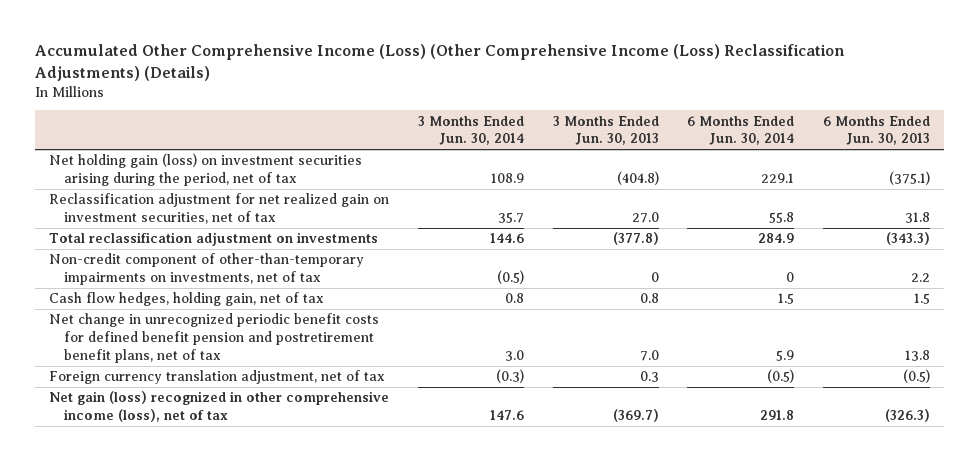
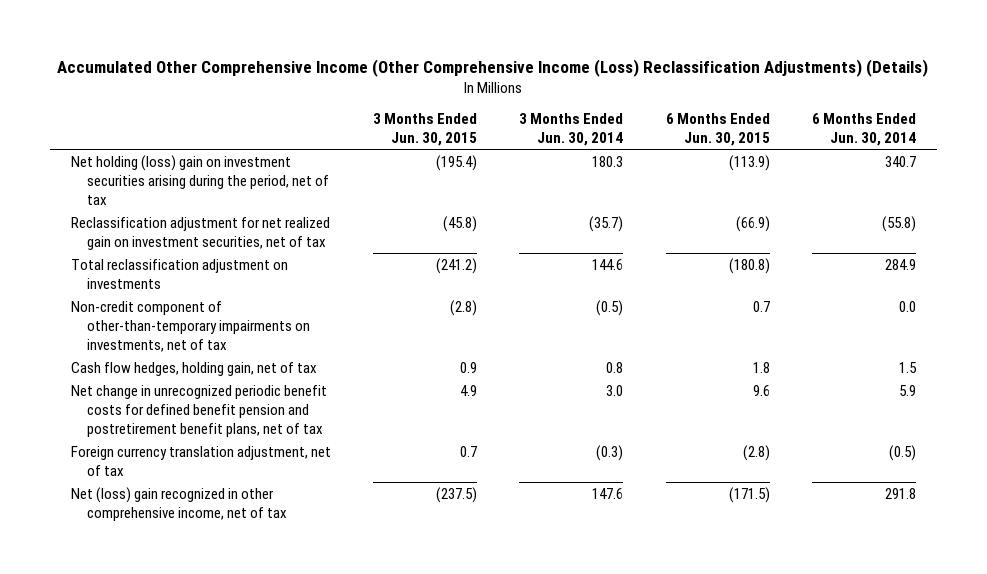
[34,44,845,81] Accumulated Other Comprehensive Income (Loss) (Other Comprehensive Income (Loss) Reclassification Adjustments) (Details) -> [57,58,929,77] Accumulated Other Comprehensive Income (Other Comprehensive Income (Loss) Reclassification Adjustments) (Details)
[552,115,659,146] 3 Months Ended Jun. 30, 2013 -> none
[822,115,930,146] 6 Months Ended Jun. 30, 2013 -> none
none -> [373,113,478,147] 3 Months Ended Jun. 30, 2015
none -> [665,113,770,147] 6 Months Ended Jun. 30, 2015
[49,153,363,187] Net holding gain (loss) on investment securities arising during the period, net of tax -> [70,154,329,205] Net holding (loss) gain on investment securities arising during the period, net of tax
[490,173,524,184] 108.9 -> [592,155,624,167] 180.3
[761,173,795,184] 229.1 -> [885,155,917,167] 340.7
[497,212,524,224] 35.7 -> [589,215,624,232] (35.7)
[769,212,795,224] 55.8 -> [882,215,917,232] (55.8)
[786,272,795,283] 0 -> [899,300,917,312] 0.0
[49,391,390,423] Net gain (loss) recognized in other comprehensive income (loss), net of tax -> [70,486,287,521] Net (loss) gain recognized in other comprehensive income, net of tax

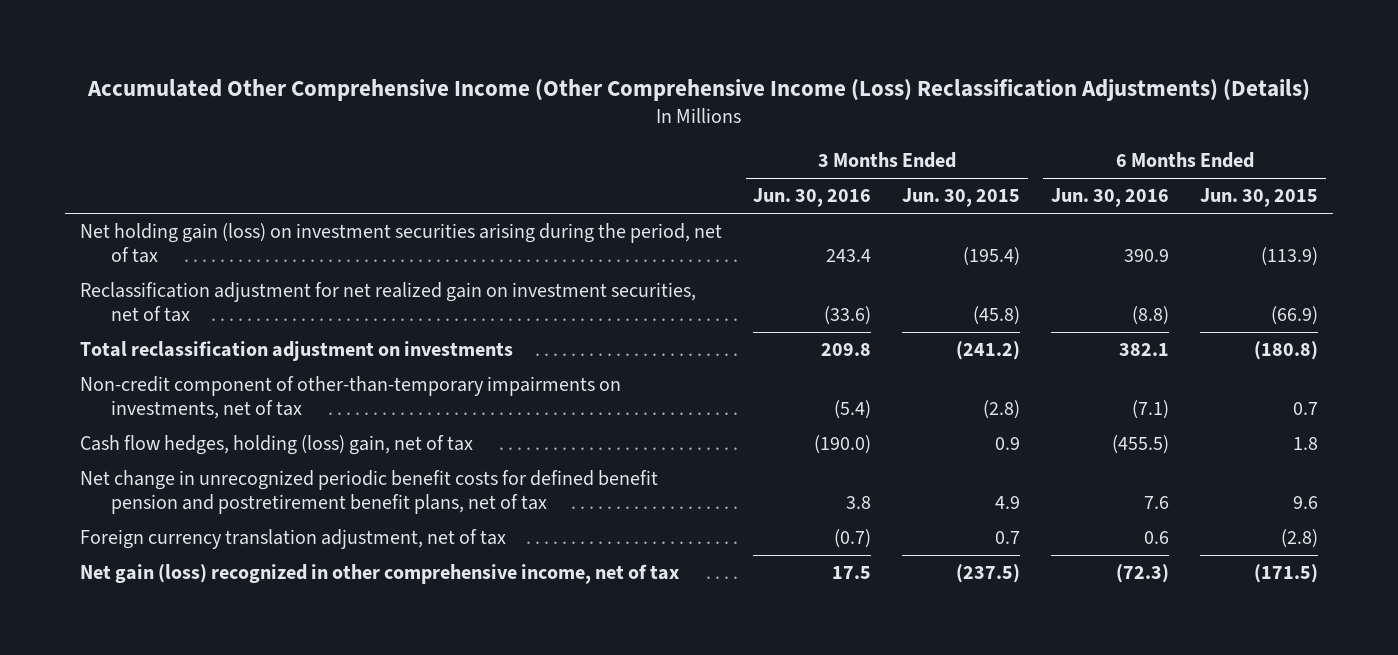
[519,113,624,147] 3 Months Ended Jun. 30, 2014 -> none
[812,113,917,147] 6 Months Ended Jun. 30, 2014 -> none
none -> [753,188,872,208] Jun. 30, 2016
none -> [1051,188,1170,208] Jun. 30, 2016
[70,154,329,205] Net holding (loss) gain on investment securities arising during the period, net of tax -> [80,223,723,264] Net holding gain (loss) on investment securities arising during the period, net of tax
[70,361,317,376] Cash flow hedges, holding gain, net of tax -> [80,435,474,456] Cash flow hedges, holding (loss) gain, net of tax
[70,486,287,521] Net (loss) gain recognized in other comprehensive income, net of tax -> [80,564,680,585] Net gain (loss) recognized in other comprehensive income, net of tax

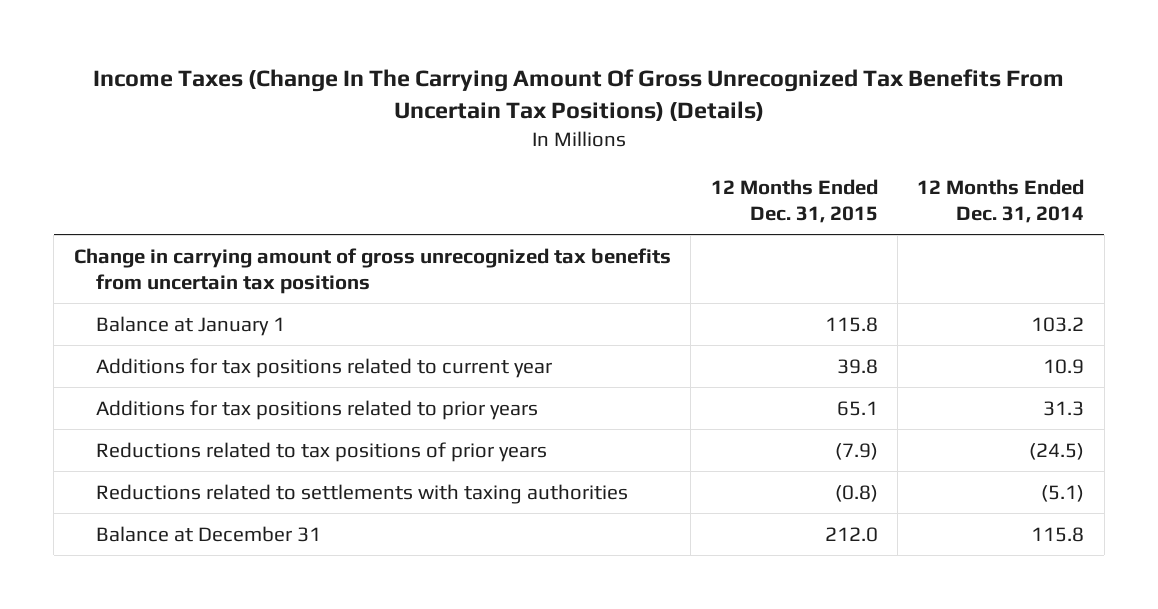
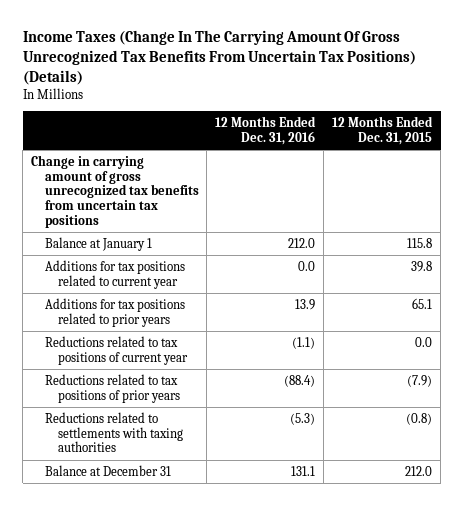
[917,178,1085,223] 12 Months Ended Dec. 31, 2014 -> none
none -> [215,116,317,146] 12 Months Ended Dec. 31, 2016
none -> [44,335,188,365] Reductions related to tax positions of current year

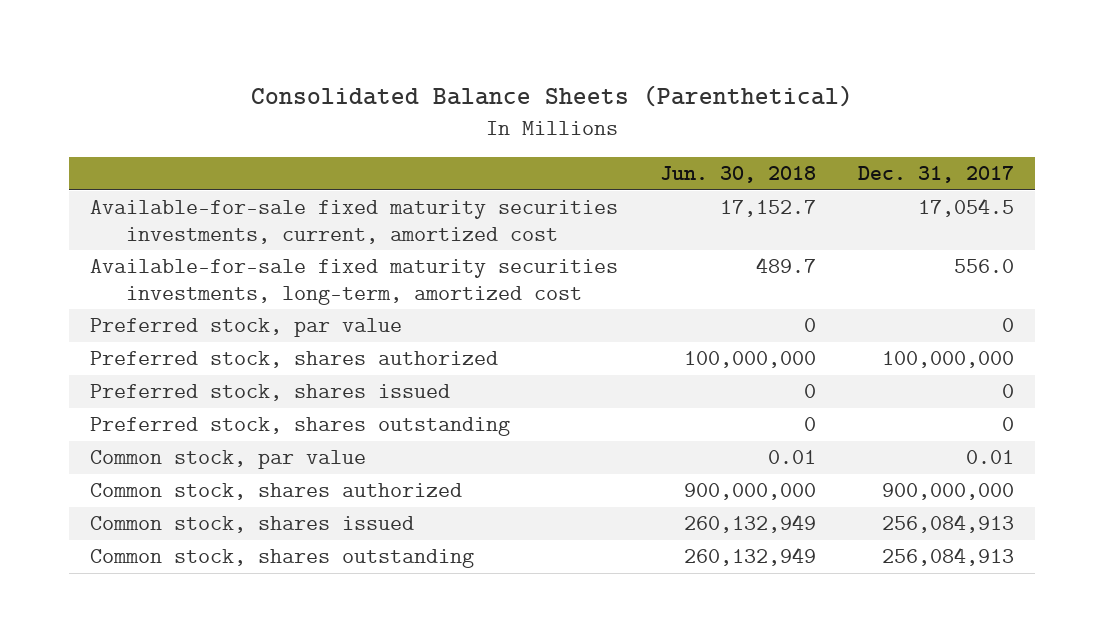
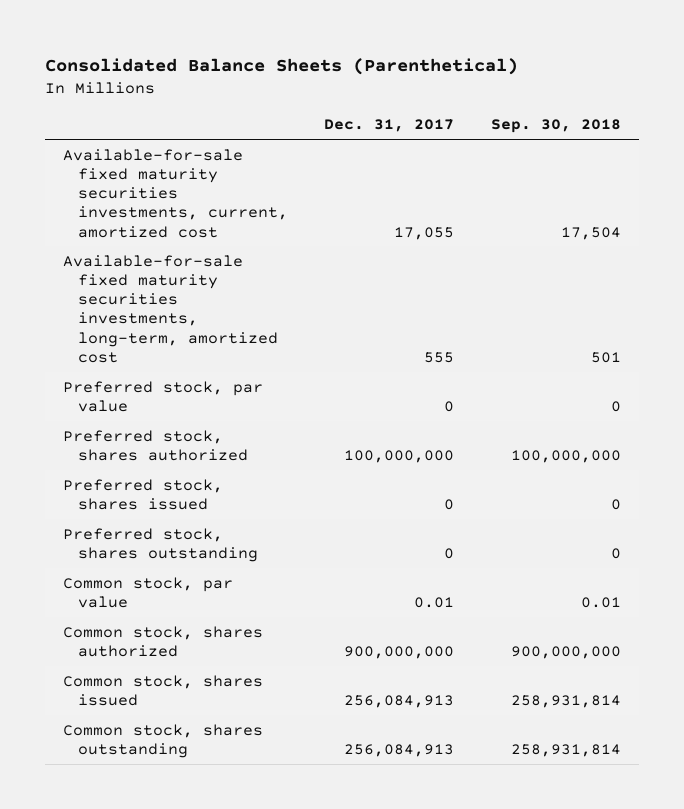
[660,166,817,184] Jun. 30, 2018 -> none
none -> [490,119,621,134] Sep. 30, 2018
[918,198,1015,218] 17,054.5 -> [394,226,455,240] 17,055
[954,259,1015,274] 556.0 -> [424,351,455,363] 555

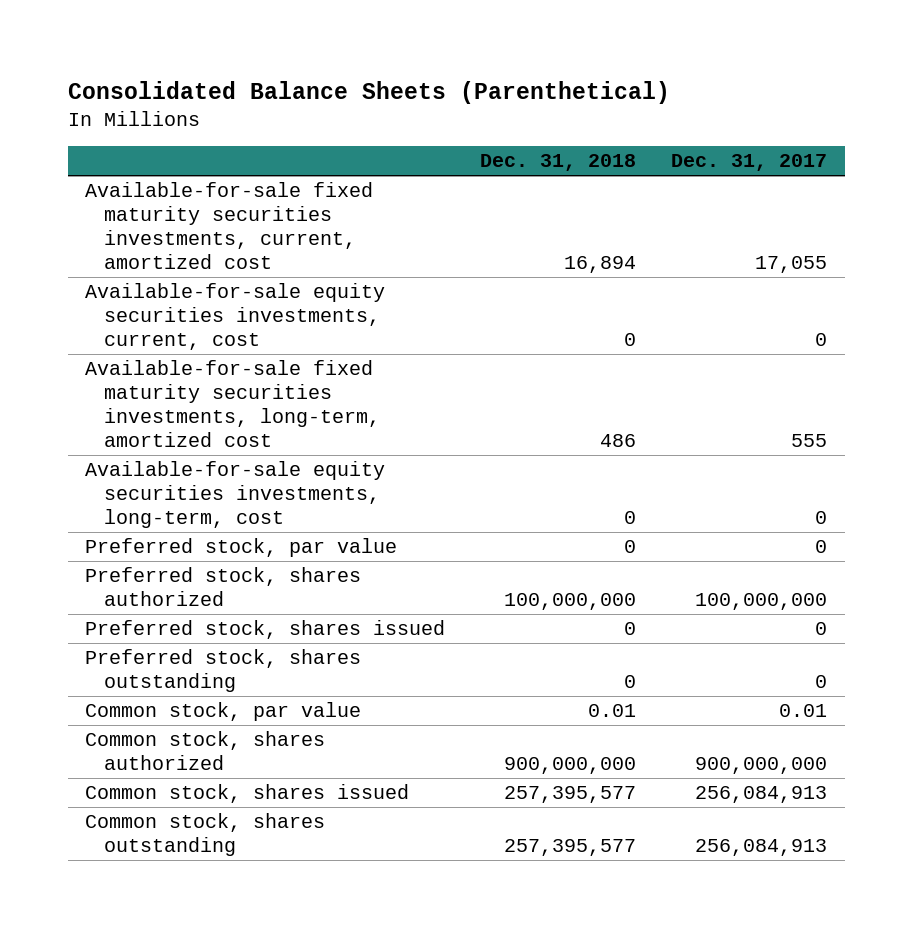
[490,119,621,134] Sep. 30, 2018 -> none
none -> [480,154,637,172] Dec. 31, 2018
none -> [85,283,386,351] Available-for-sale equity securities investments, current, cost
none -> [85,461,386,529] Available-for-sale equity securities investments, long-term, cost

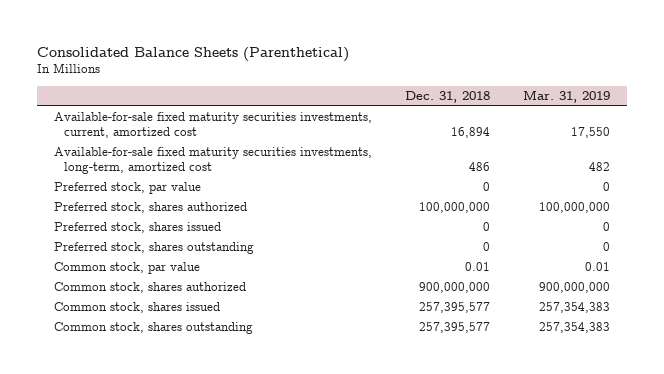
[671,154,828,172] Dec. 31, 2017 -> none
none -> [523,89,611,103] Mar. 31, 2019
[85,283,386,351] Available-for-sale equity securities investments, current, cost -> none
[85,461,386,529] Available-for-sale equity securities investments, long-term, cost -> none

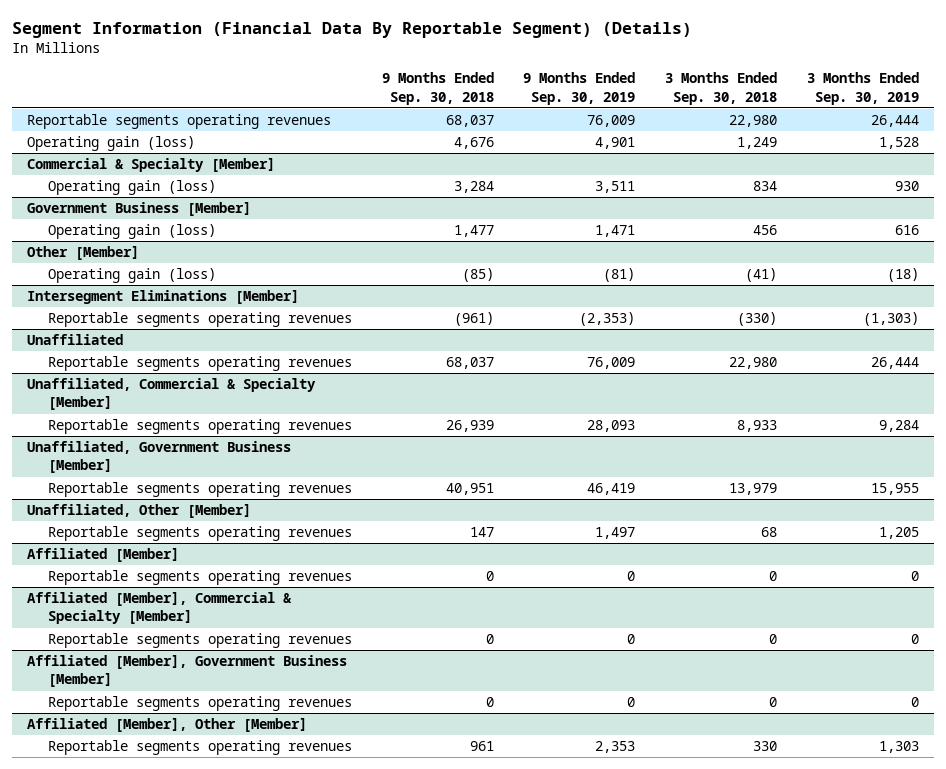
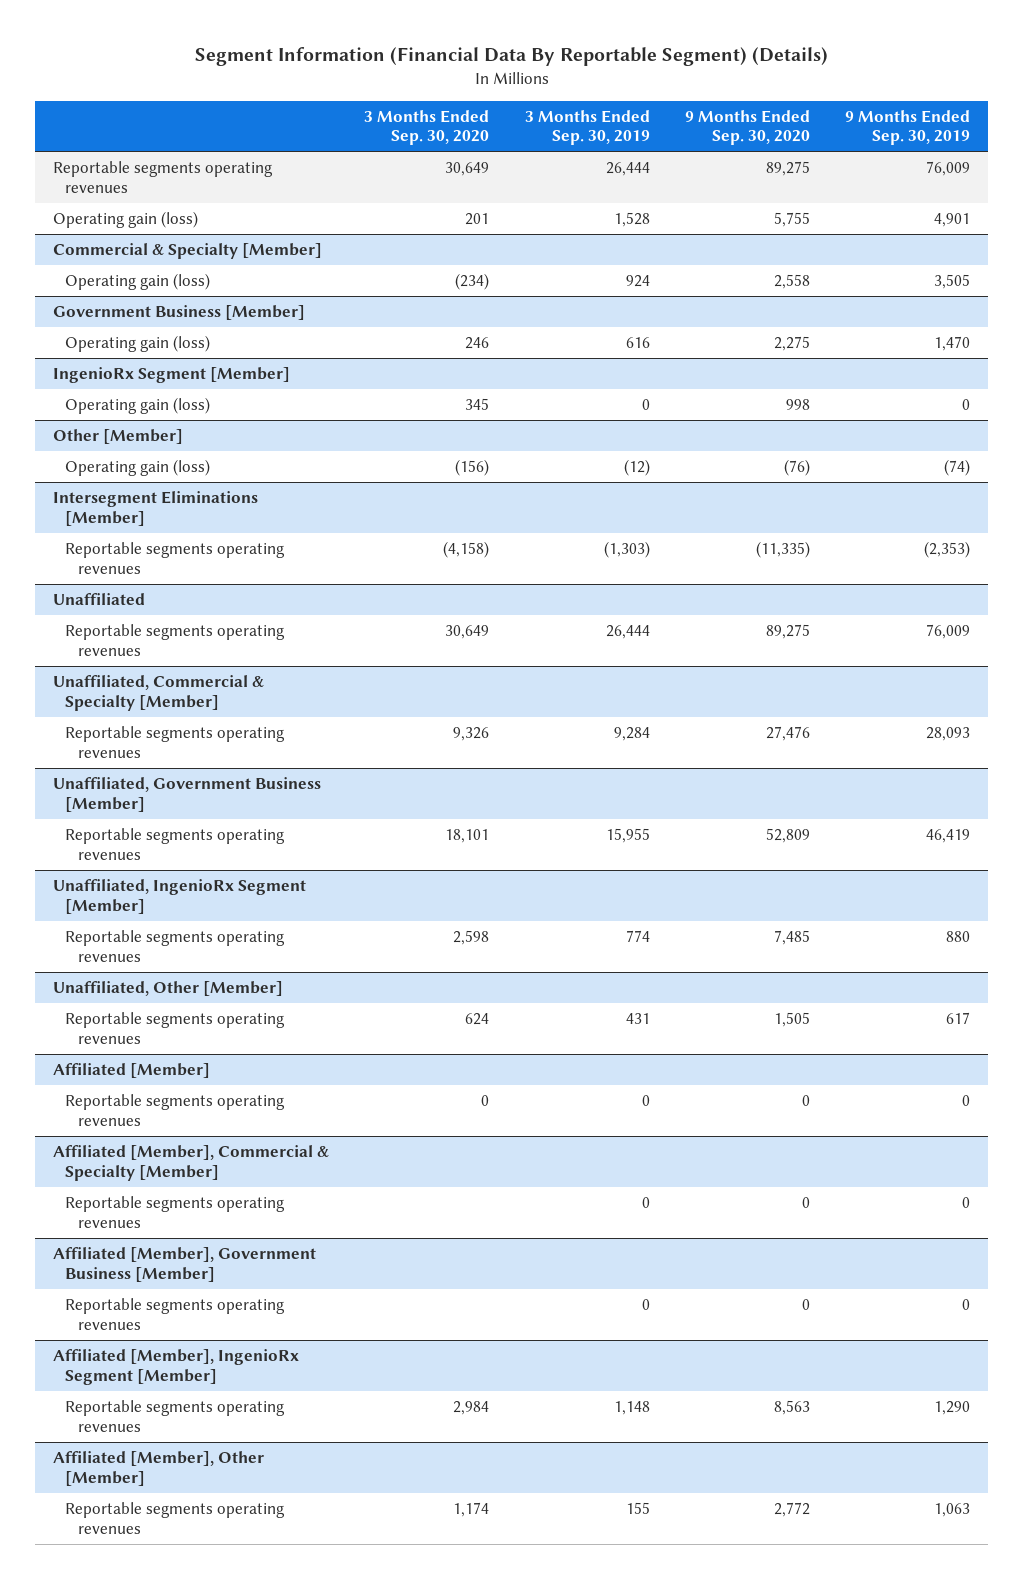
[381,72,494,105] 9 Months Ended Sep. 30, 2018 -> none
[665,72,778,105] 3 Months Ended Sep. 30, 2018 -> none
none -> [364,109,490,146] 3 Months Ended Sep. 30, 2020
none -> [685,109,811,146] 9 Months Ended Sep. 30, 2020
[595,181,636,194] 3,511 -> [934,273,971,289] 3,505
[894,181,919,192] 930 -> [625,274,650,287] 924
[595,225,636,238] 1,471 -> [934,335,971,351] 1,470
none -> [52,366,290,383] IngenioRx Segment [Member]
none -> [65,396,211,414] Operating gain (loss)
[603,268,636,283] (81) -> [944,458,971,476] (74)
[886,268,919,283] (18) -> [623,458,650,476] (12)
none -> [52,878,306,914] Unaffiliated, IngenioRx Segment [Member]
none -> [65,929,286,962] Reportable segments operating revenues
[595,527,636,540] 1,497 -> [946,1011,971,1024] 617
[878,527,919,540] 1,205 -> [625,1012,650,1024] 431
none -> [52,1348,299,1385] Affiliated [Member], IngenioRx Segment [Member]
none -> [65,1399,286,1432] Reportable segments operating revenues
[595,741,636,754] 2,353 -> [934,1502,971,1517] 1,063
[878,741,919,754] 1,303 -> [625,1501,650,1514] 155

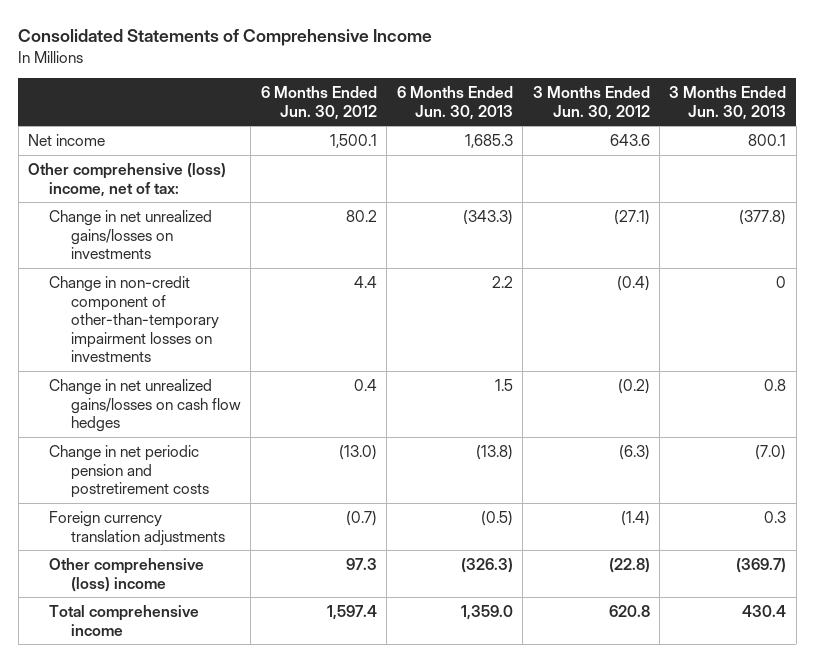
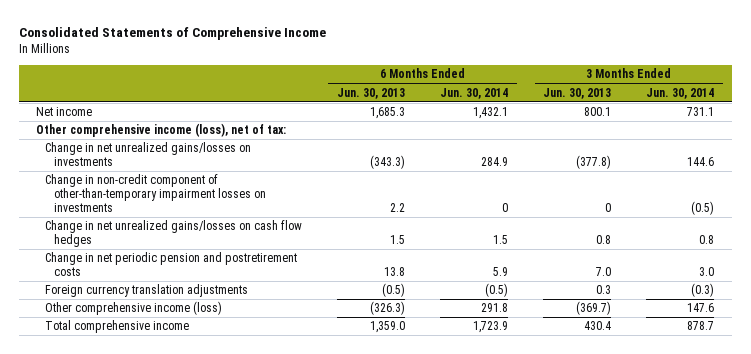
[260,86,377,120] 6 Months Ended Jun. 30, 2012 -> none
[532,86,650,120] 3 Months Ended Jun. 30, 2012 -> none
none -> [440,87,509,99] Jun. 30, 2014
none -> [646,87,715,99] Jun. 30, 2014
[28,162,227,197] Other comprehensive (loss) income, net of tax: -> [36,123,287,138] Other comprehensive income (loss), net of tax:
[475,444,513,460] (13.8) -> [384,267,406,277] 13.8
[755,444,787,460] (7.0) -> [596,267,612,277] 7.0
[49,557,205,592] Other comprehensive (loss) income -> [45,301,223,316] Other comprehensive income (loss)

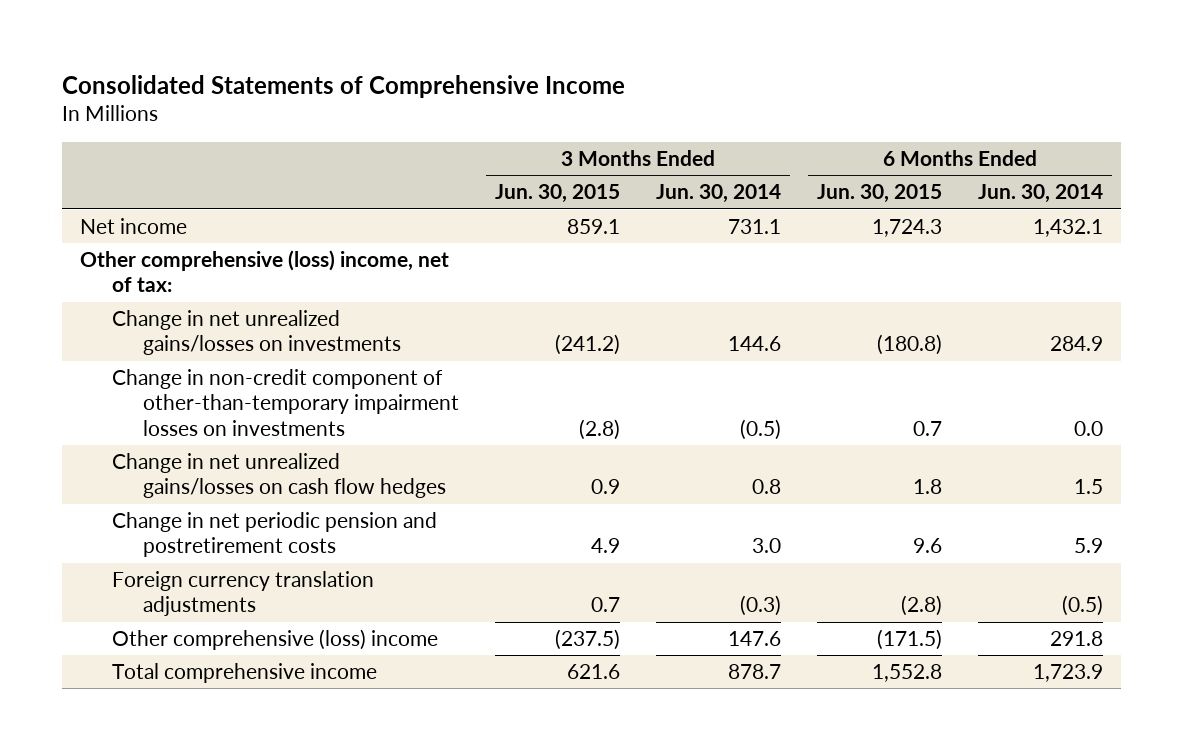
[337,87,406,99] Jun. 30, 2013 -> none
[543,87,612,99] Jun. 30, 2013 -> none
none -> [495,184,621,204] Jun. 30, 2015
none -> [817,184,943,204] Jun. 30, 2015
[36,123,287,138] Other comprehensive income (loss), net of tax: -> [80,250,450,293] Other comprehensive (loss) income, net of tax:
[502,203,509,213] 0 -> [1074,420,1104,436] 0.0
[45,301,223,316] Other comprehensive income (loss) -> [111,629,438,651] Other comprehensive (loss) income

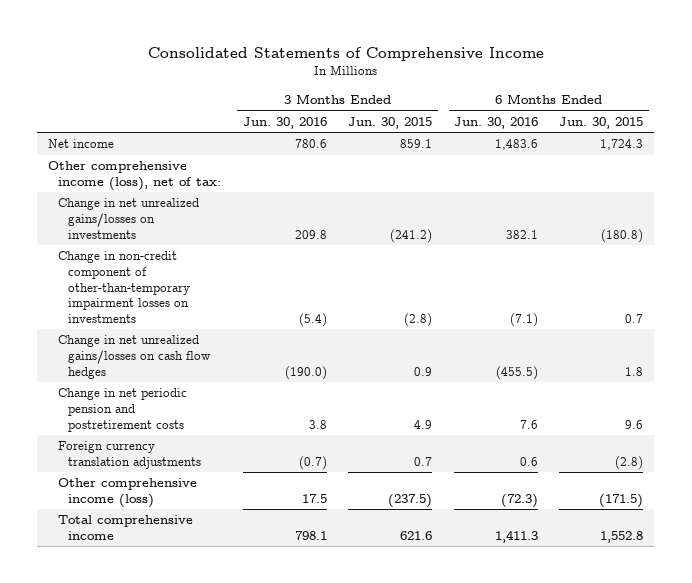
[656,184,782,204] Jun. 30, 2014 -> none
[978,184,1104,204] Jun. 30, 2014 -> none
none -> [242,116,327,129] Jun. 30, 2016
none -> [453,116,538,129] Jun. 30, 2016
[80,250,450,293] Other comprehensive (loss) income, net of tax: -> [48,161,222,192] Other comprehensive income (loss), net of tax:
[111,629,438,651] Other comprehensive (loss) income -> [58,478,198,509] Other comprehensive income (loss)

